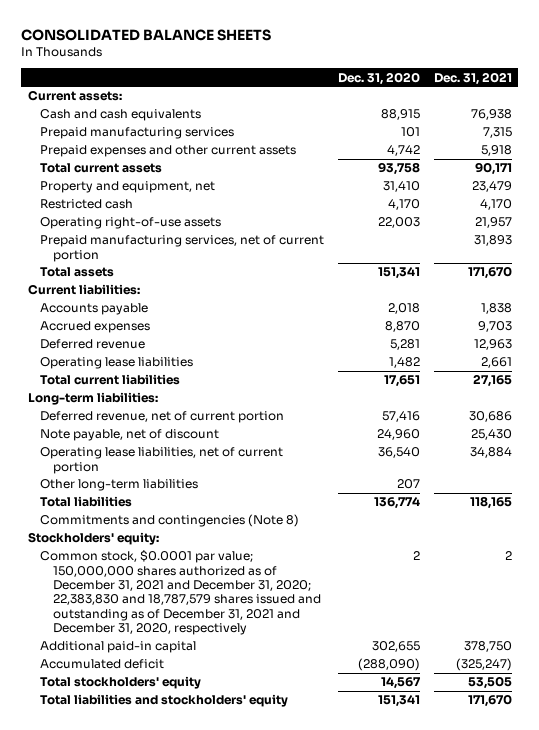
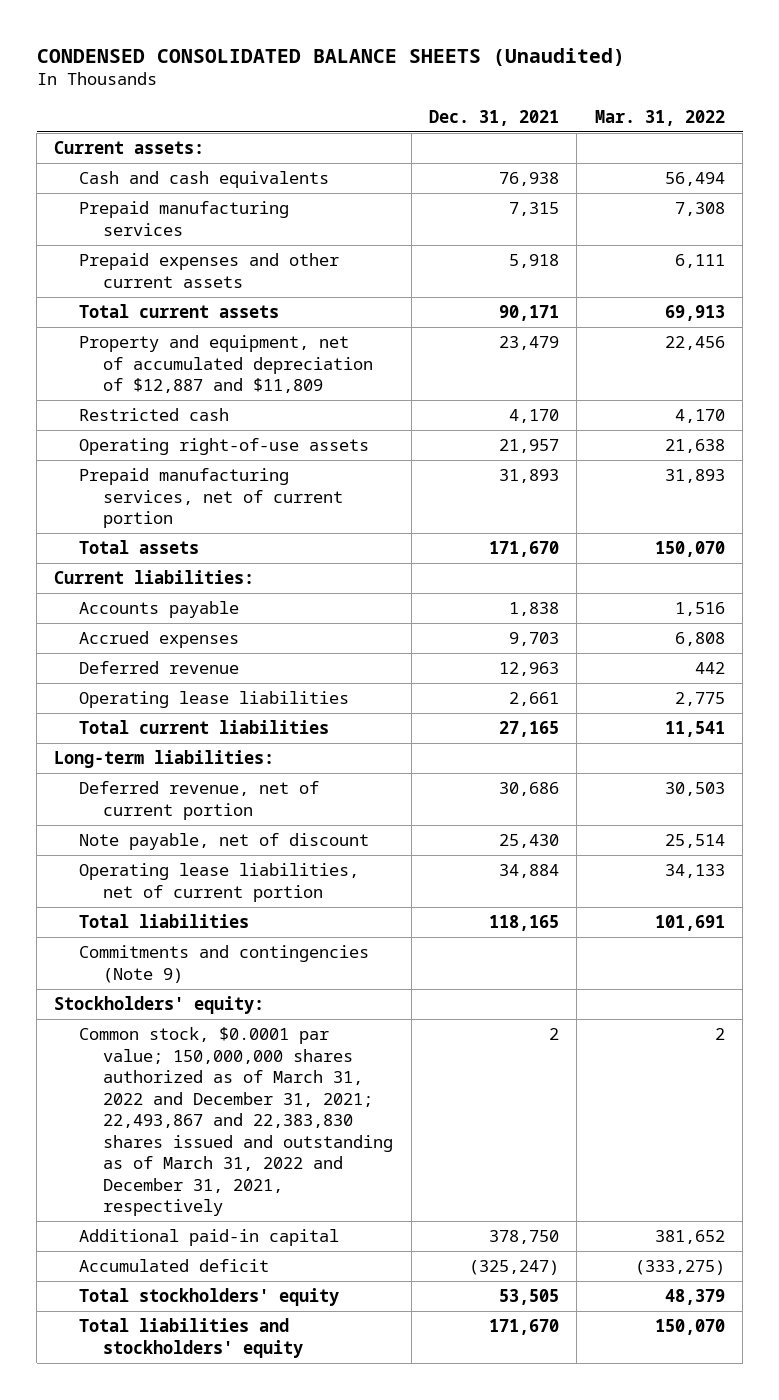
[21,28,272,41] CONSOLIDATED BALANCE SHEETS -> [36,47,625,66] CONDENSED CONSOLIDATED BALANCE SHEETS (Unaudited)
[337,71,420,85] Dec. 31, 2020 -> none
none -> [594,109,725,126] Mar. 31, 2022
[40,181,216,194] Property and equipment, net -> [78,335,374,394] Property and equipment, net of accumulated depreciation of $12,887 and $11,809
[40,479,199,492] Other long-term liabilities -> none
[40,514,300,528] Commitments and contingencies (Note 8) -> [78,945,369,983] Commitments and contingencies (Note 9)
[40,550,321,636] Common stock, $0.0001 par value; 150,000,000 shares authorized as of December 31, 2021 and December 31, 2020; 22,383,830 and 18,787,579 shares issued and outstanding as of December 31, 2021 and December 31, 2020, respectively -> [78,1027,394,1217] Common stock, $0.0001 par value; 150,000,000 shares authorized as of March 31, 2022 and December 31, 2021; 22,493,867 and 22,383,830 shares issued and outstanding as of March 31, 2022 and December 31, 2021, respectively

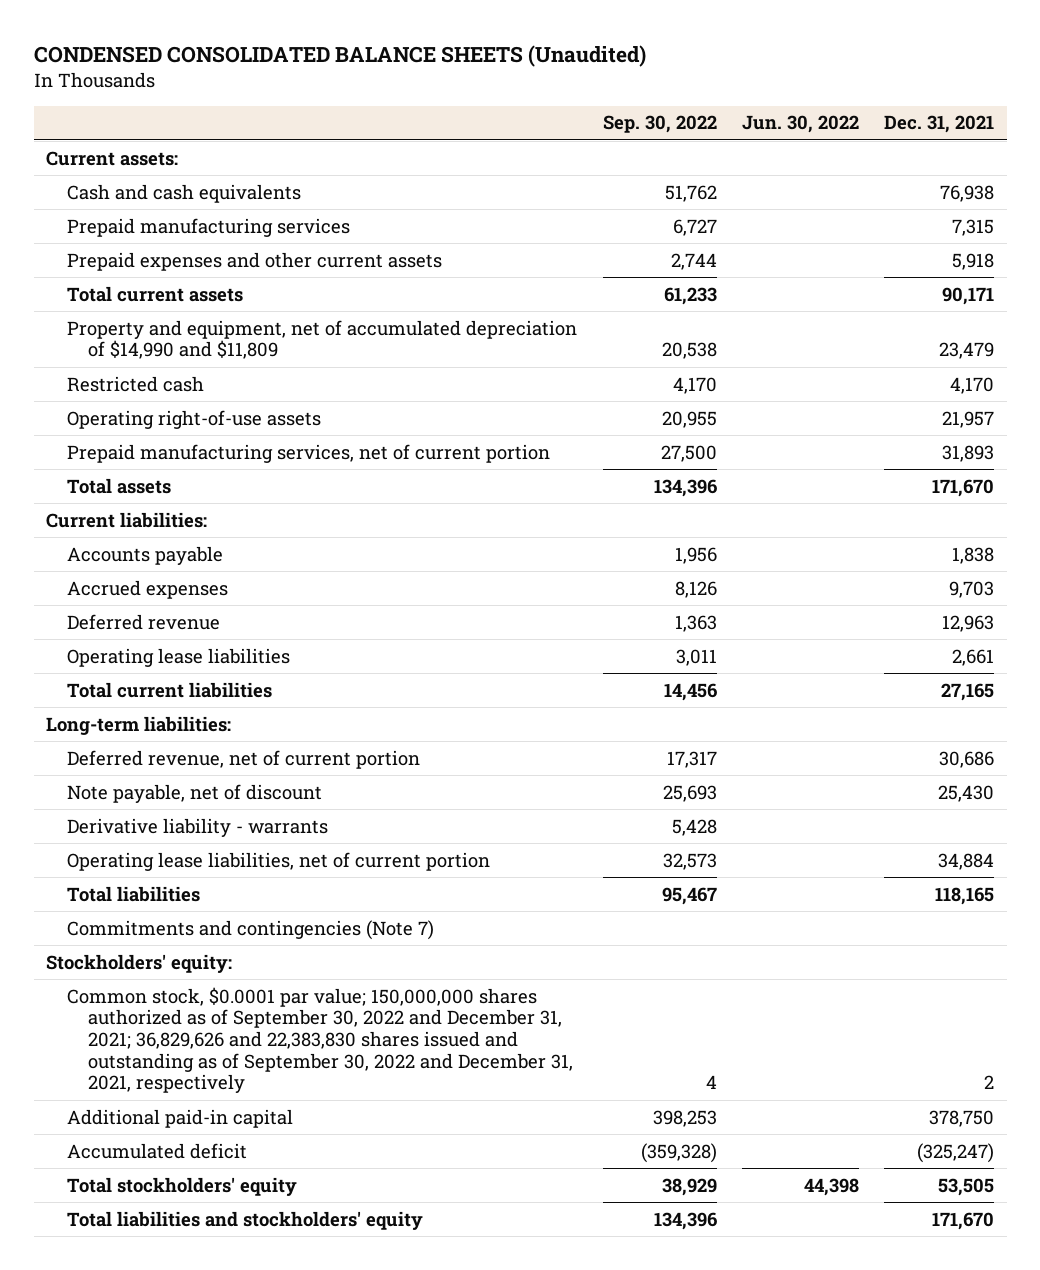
[594,109,725,126] Mar. 31, 2022 -> none
none -> [602,115,717,134] Sep. 30, 2022
none -> [741,115,859,134] Jun. 30, 2022
[78,335,374,394] Property and equipment, net of accumulated depreciation of $12,887 and $11,809 -> [67,319,578,360] Property and equipment, net of accumulated depreciation of $14,990 and $11,809
none -> [67,817,329,837] Derivative liability - warrants
[78,945,369,983] Commitments and contingencies (Note 9) -> [67,919,435,940] Commitments and contingencies (Note 7)
[78,1027,394,1217] Common stock, $0.0001 par value; 150,000,000 shares authorized as of March 31, 2022 and December 31, 2021; 22,493,867 and 22,383,830 shares issued and outstanding as of March 31, 2022 and December 31, 2021, respectively -> [67,986,574,1094] Common stock, $0.0001 par value; 150,000,000 shares authorized as of September 30, 2022 and December 31, 2021; 36,829,626 and 22,383,830 shares issued and outstanding as of September 30, 2022 and December 31, 2021, respectively

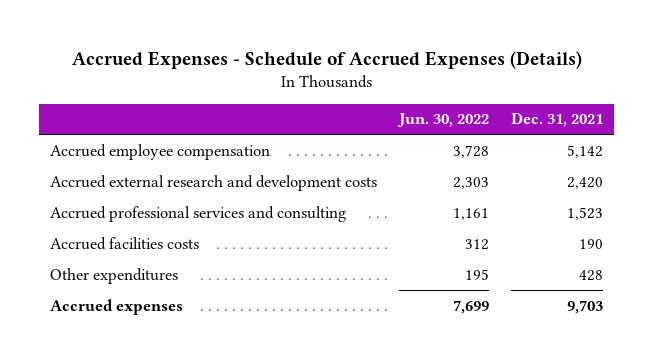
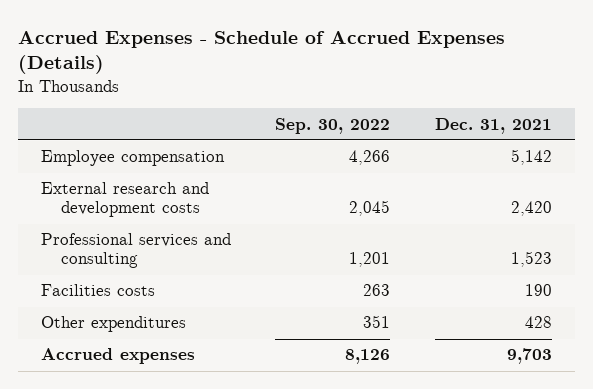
[397,113,490,128] Jun. 30, 2022 -> none
none -> [275,117,391,134] Sep. 30, 2022
[50,143,271,160] Accrued employee compensation -> [40,150,225,167] Employee compensation
[50,174,378,191] Accrued external research and development costs -> [40,182,209,218] External research and development costs
[50,205,347,222] Accrued professional services and consulting -> [40,233,231,269] Professional services and consulting
[50,236,200,250] Accrued facilities costs -> [40,284,155,297] Facilities costs

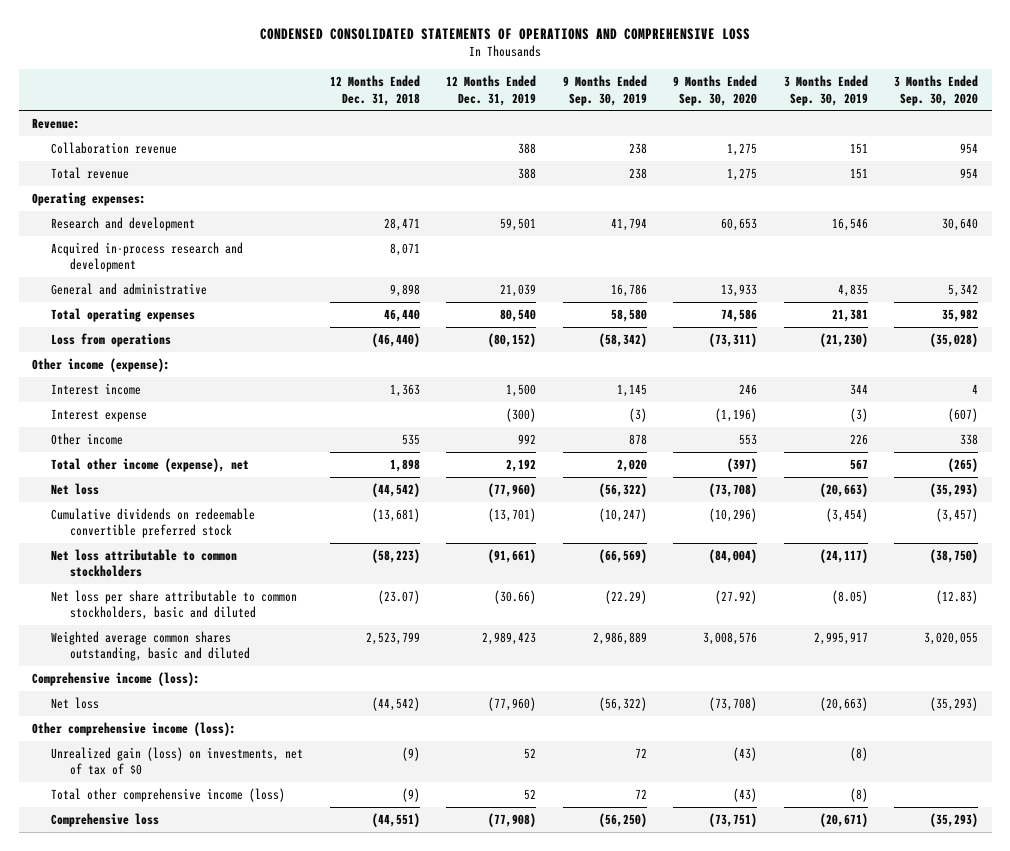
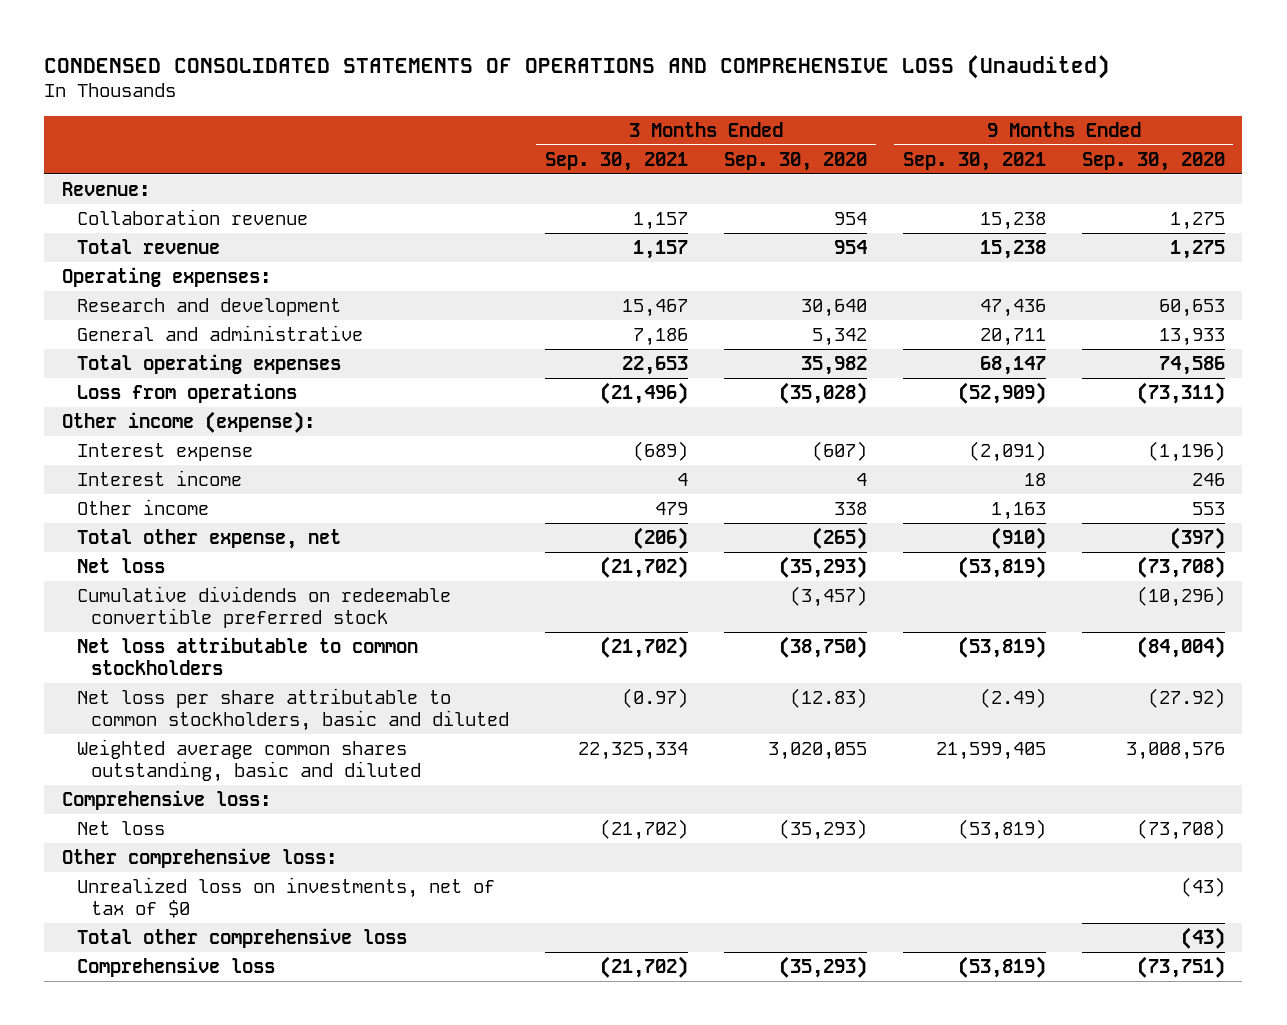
[260,28,751,41] CONDENSED CONSOLIDATED STATEMENTS OF OPERATIONS AND COMPREHENSIVE LOSS -> [44,54,1111,79] CONDENSED CONSOLIDATED STATEMENTS OF OPERATIONS AND COMPREHENSIVE LOSS (Unaudited)
[329,75,420,106] 12 Months Ended Dec. 31, 2018 -> none
[446,75,537,106] 12 Months Ended Dec. 31, 2019 -> none
[562,75,647,106] 9 Months Ended Sep. 30, 2019 -> none
[783,75,868,106] 3 Months Ended Sep. 30, 2019 -> none
none -> [544,151,688,171] Sep. 30, 2021
none -> [902,151,1046,171] Sep. 30, 2021
[51,241,244,273] Acquired in-process research and development -> none
[51,382,142,395] Interest income -> [76,469,242,486] Interest income
[51,457,250,472] Total other income (expense), net -> [76,528,341,549] Total other expense, net
[32,671,201,686] Comprehensive income (loss): -> [62,789,272,810] Comprehensive loss:
[32,721,237,736] Other comprehensive income (loss): -> [62,847,338,868] Other comprehensive loss:
[51,746,304,776] Unrealized gain (loss) on investments, net of tax of $0 -> [76,876,495,918] Unrealized loss on investments, net of tax of $0
[51,787,286,802] Total other comprehensive income (loss) -> [76,927,407,948] Total other comprehensive loss

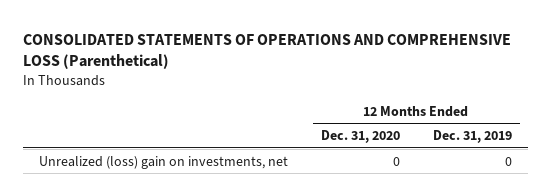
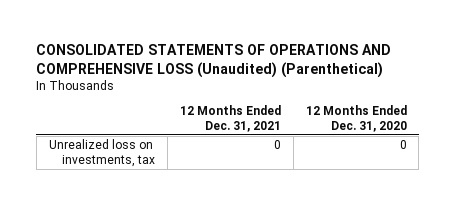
[23,33,512,70] CONSOLIDATED STATEMENTS OF OPERATIONS AND COMPREHENSIVE LOSS (Parenthetical) -> [36,43,392,78] CONSOLIDATED STATEMENTS OF OPERATIONS AND COMPREHENSIVE LOSS (Unaudited) (Parenthetical)
[432,130,512,144] Dec. 31, 2019 -> none
none -> [179,105,281,132] 12 Months Ended Dec. 31, 2021
[39,155,289,169] Unrealized (loss) gain on investments, net -> [48,139,155,168] Unrealized loss on investments, tax

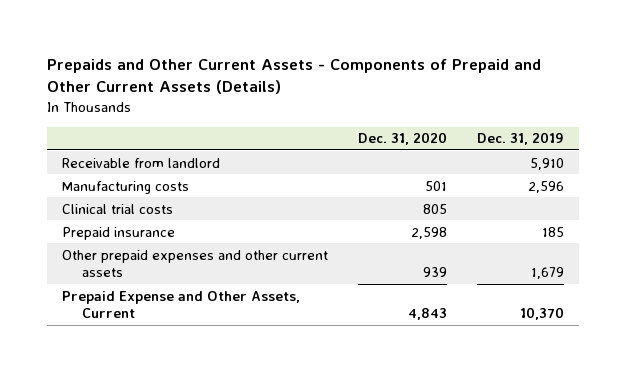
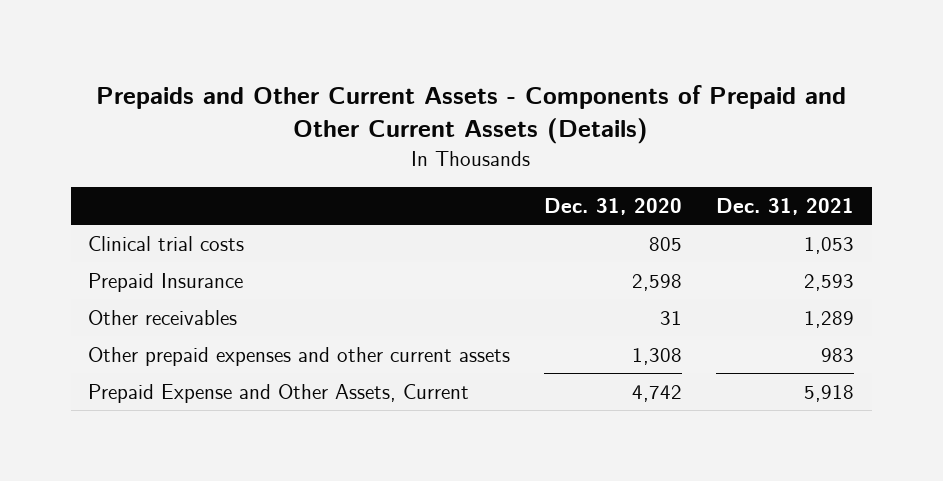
[476,132,564,146] Dec. 31, 2019 -> none
none -> [716,197,855,215] Dec. 31, 2021
[62,157,221,168] Receivable from landlord -> none
[62,180,190,194] Manufacturing costs -> none
[62,226,176,240] Prepaid insurance -> [88,273,244,293] Prepaid Insurance
none -> [88,310,238,326] Other receivables
[423,267,448,278] 939 -> [632,348,683,366] 1,308
[408,308,448,321] 4,843 -> [632,385,683,403] 4,742

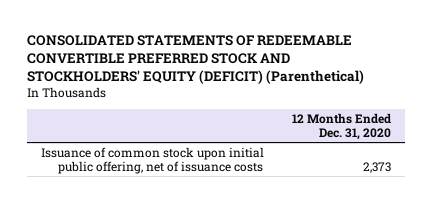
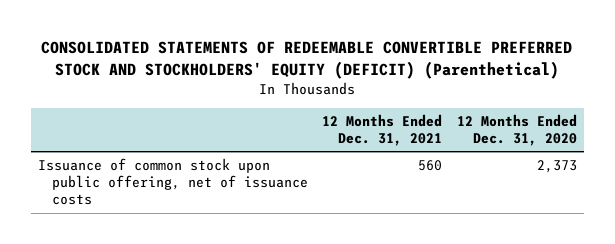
none -> [322,113,443,146] 12 Months Ended Dec. 31, 2021
[40,146,264,175] Issuance of common stock upon initial public offering, net of issuance costs -> [38,158,308,206] Issuance of common stock upon public offering, net of issuance costs

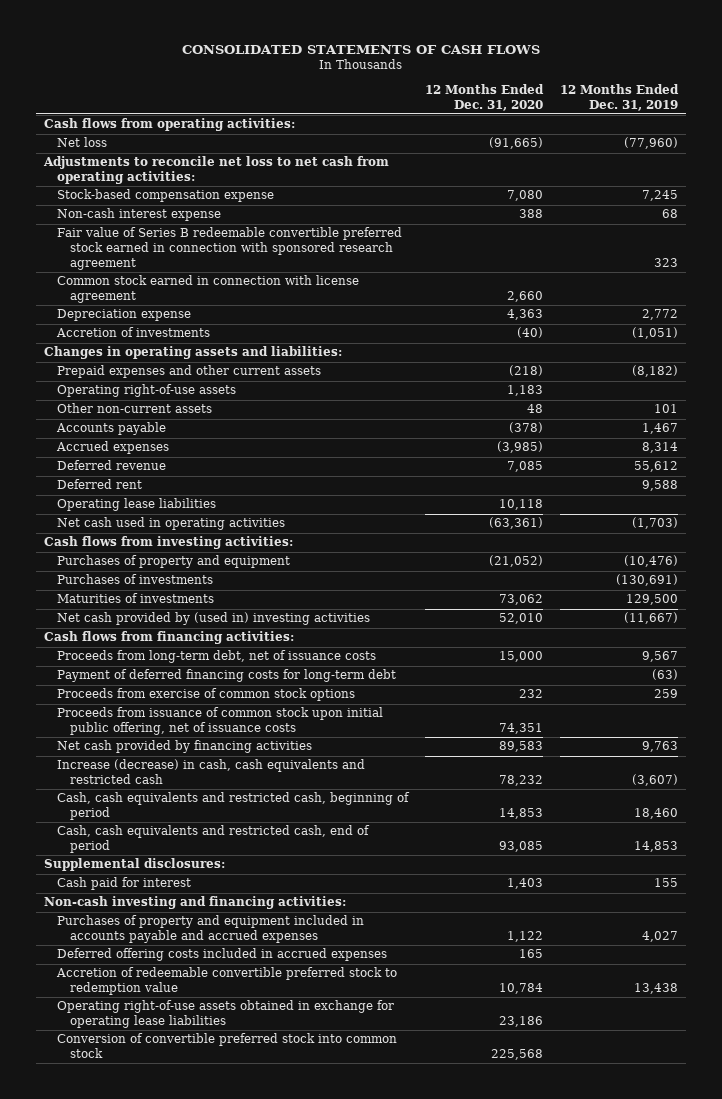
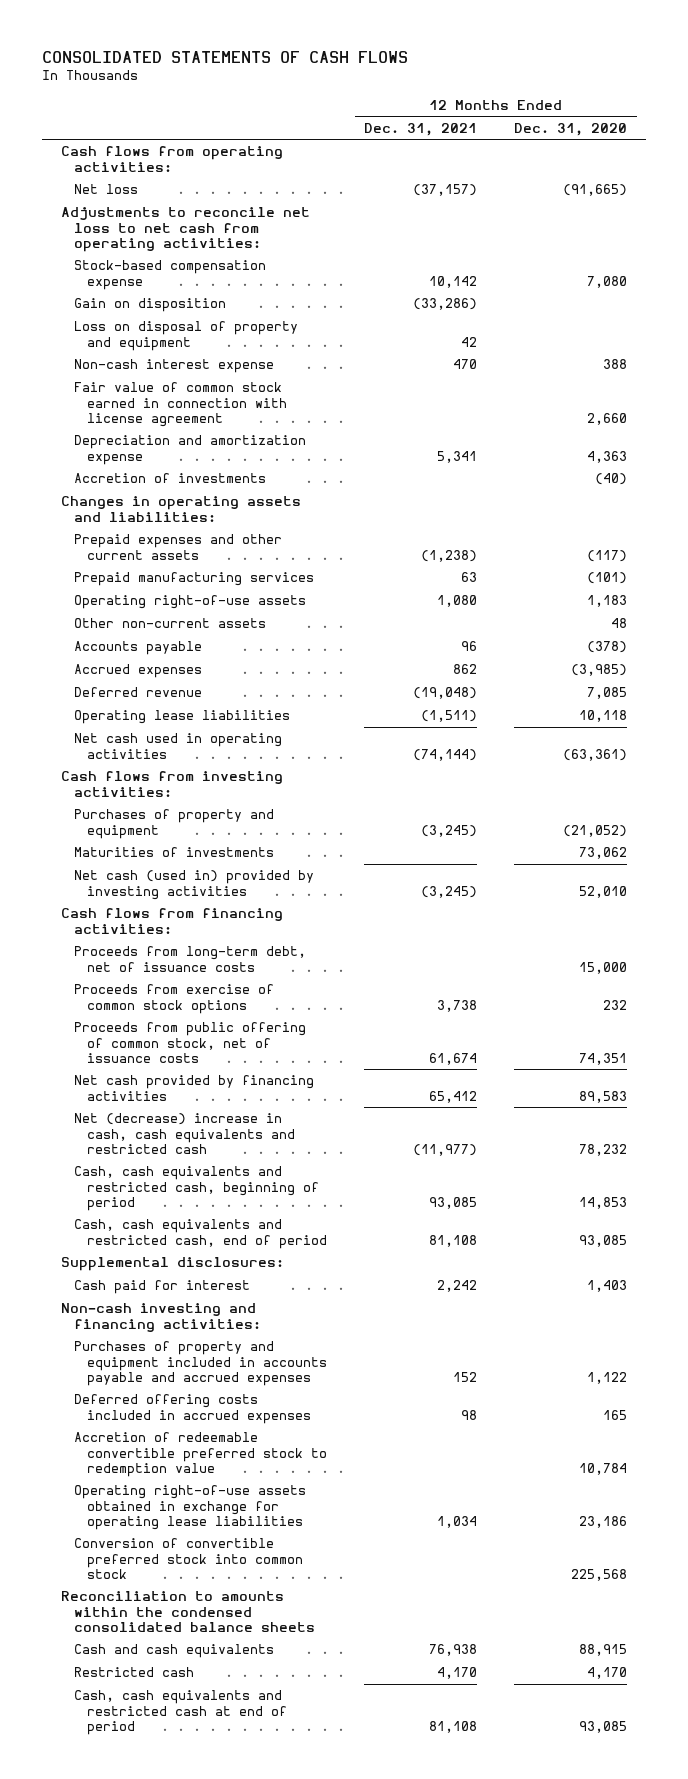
[559,84,679,111] 12 Months Ended Dec. 31, 2019 -> none
none -> [364,122,478,136] Dec. 31, 2021
none -> [73,298,226,313] Gain on disposition
none -> [73,321,298,351] Loss on disposal of property and equipment
[57,227,403,270] Fair value of Series B redeemable convertible preferred stock earned in connection with sponsored research agreement -> none
[57,275,360,304] Common stock earned in connection with license agreement -> [73,382,287,427] Fair value of common stock earned in connection with license agreement
[57,309,192,322] Depreciation expense -> [73,435,306,465] Depreciation and amortization expense
[508,365,543,377] (218) -> [587,549,628,562] (117)
none -> [73,572,314,587] Prepaid manufacturing services
[57,479,143,490] Deferred rent -> none
[57,574,214,585] Purchases of investments -> none
[57,612,371,626] Net cash provided by (used in) investing activities -> [73,870,314,900] Net cash (used in) provided by investing activities
[57,669,397,683] Payment of deferred financing costs for long-term debt -> none
[57,707,384,736] Proceeds from issuance of common stock upon initial public offering, net of issuance costs -> [73,1022,306,1063] Proceeds from public offering of common stock, net of issuance costs
[57,759,366,785] Increase (decrease) in cash, cash equivalents and restricted cash -> [73,1113,295,1154] Net (decrease) increase in cash, cash equivalents and restricted cash
none -> [60,1591,315,1632] Reconciliation to amounts within the condensed consolidated balance sheets
none -> [73,1644,274,1659] Cash and cash equivalents
none -> [73,1667,194,1678] Restricted cash
none -> [73,1690,287,1735] Cash, cash equivalents and restricted cash at end of period

